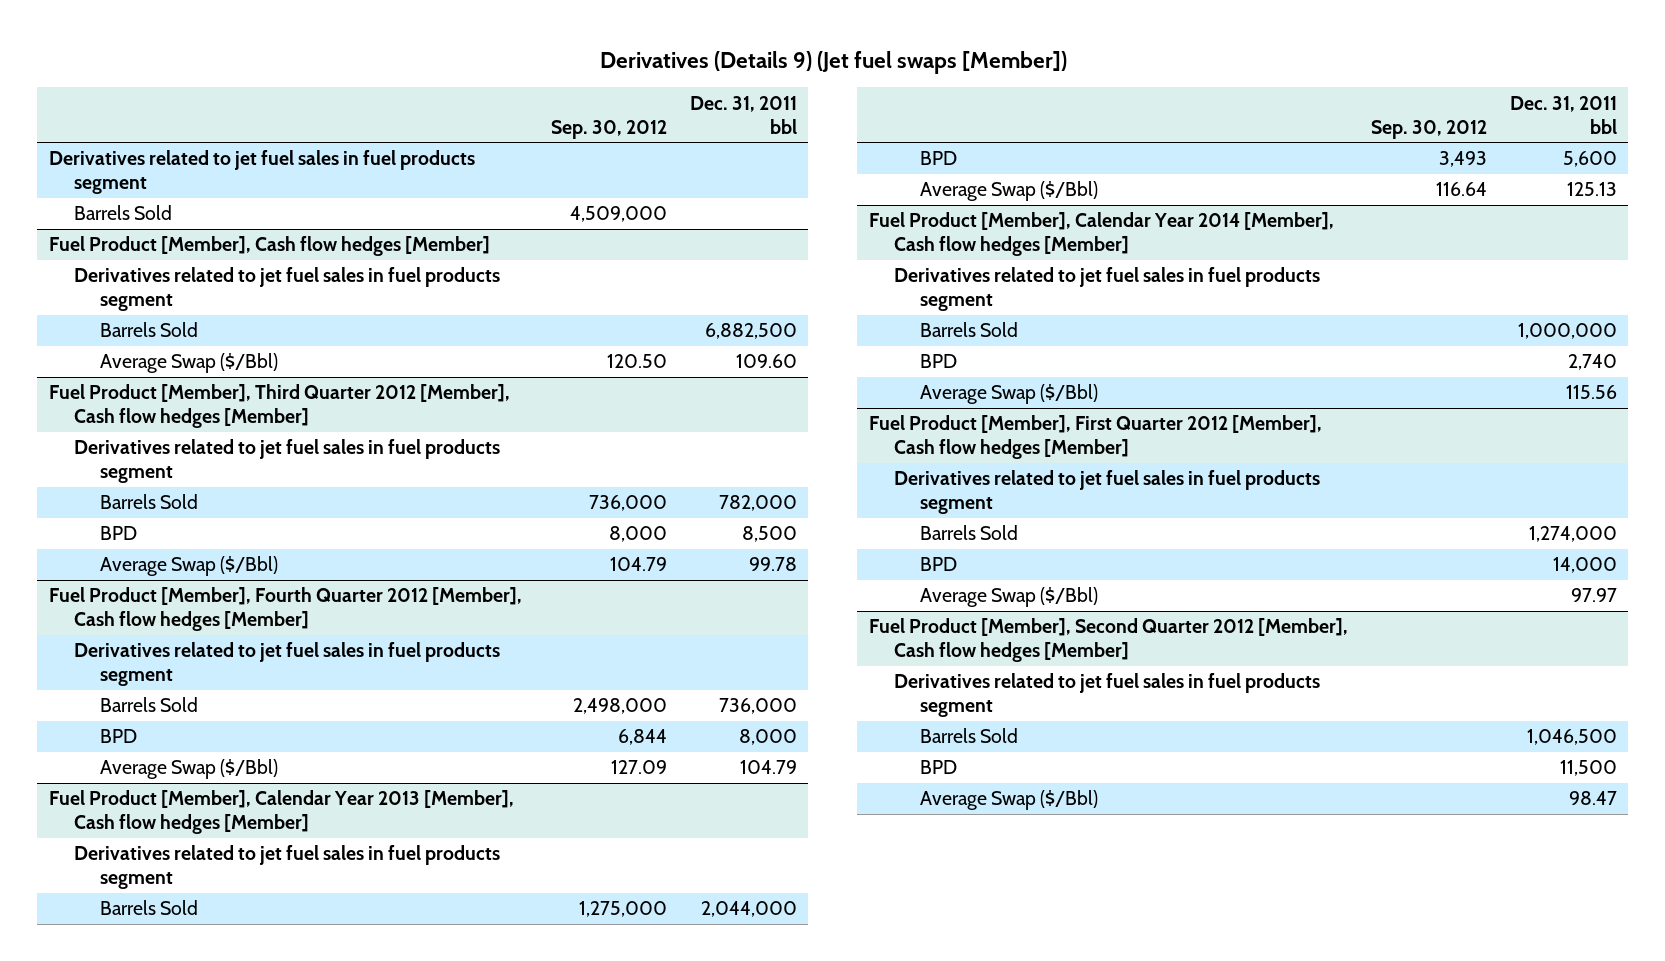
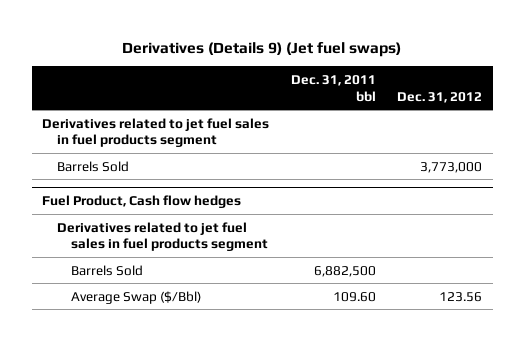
[599,50,1067,74] Derivatives (Details 9) (Jet fuel swaps [Member]) -> [122,41,402,57] Derivatives (Details 9) (Jet fuel swaps)
[550,119,667,139] Sep. 30, 2012 -> none
none -> [397,91,483,103] Dec. 31, 2012
[48,236,490,257] Fuel Product [Member], Cash flow hedges [Member] -> [42,194,242,208] Fuel Product, Cash flow hedges
[48,384,510,429] Fuel Product [Member], Third Quarter 2012 [Member], Cash flow hedges [Member] -> none
[74,439,501,484] Derivatives related to jet fuel sales in fuel products segment -> none
[99,494,198,510] Barrels Sold -> none
[99,526,137,541] BPD -> none
[99,556,278,577] Average Swap ($/Bbl) -> none
[48,587,522,632] Fuel Product [Member], Fourth Quarter 2012 [Member], Cash flow hedges [Member] -> none
[74,642,501,687] Derivatives related to jet fuel sales in fuel products segment -> none
[99,697,198,713] Barrels Sold -> none
[99,729,137,744] BPD -> none
[99,759,278,780] Average Swap ($/Bbl) -> none
[48,790,514,835] Fuel Product [Member], Calendar Year 2013 [Member], Cash flow hedges [Member] -> none
[74,845,501,890] Derivatives related to jet fuel sales in fuel products segment -> none
[99,900,198,916] Barrels Sold -> none
[919,151,957,166] BPD -> none
[919,181,1098,202] Average Swap ($/Bbl) -> none
[868,212,1334,257] Fuel Product [Member], Calendar Year 2014 [Member], Cash flow hedges [Member] -> none
[894,267,1321,312] Derivatives related to jet fuel sales in fuel products segment -> none
[919,322,1018,338] Barrels Sold -> none
[919,354,957,369] BPD -> none
[919,384,1098,405] Average Swap ($/Bbl) -> none
[868,415,1322,460] Fuel Product [Member], First Quarter 2012 [Member], Cash flow hedges [Member] -> none
[894,470,1321,515] Derivatives related to jet fuel sales in fuel products segment -> none
[919,525,1018,541] Barrels Sold -> none
[919,557,957,572] BPD -> none
[919,587,1098,608] Average Swap ($/Bbl) -> none
[868,618,1348,663] Fuel Product [Member], Second Quarter 2012 [Member], Cash flow hedges [Member] -> none
[894,673,1321,718] Derivatives related to jet fuel sales in fuel products segment -> none
[919,728,1018,744] Barrels Sold -> none
[919,760,957,775] BPD -> none
[919,790,1098,811] Average Swap ($/Bbl) -> none

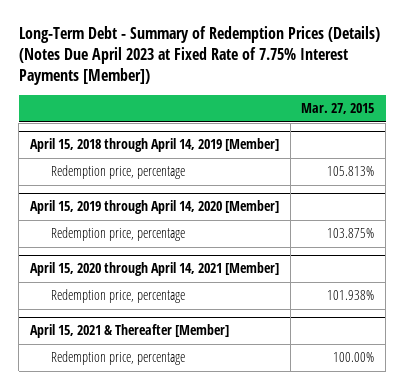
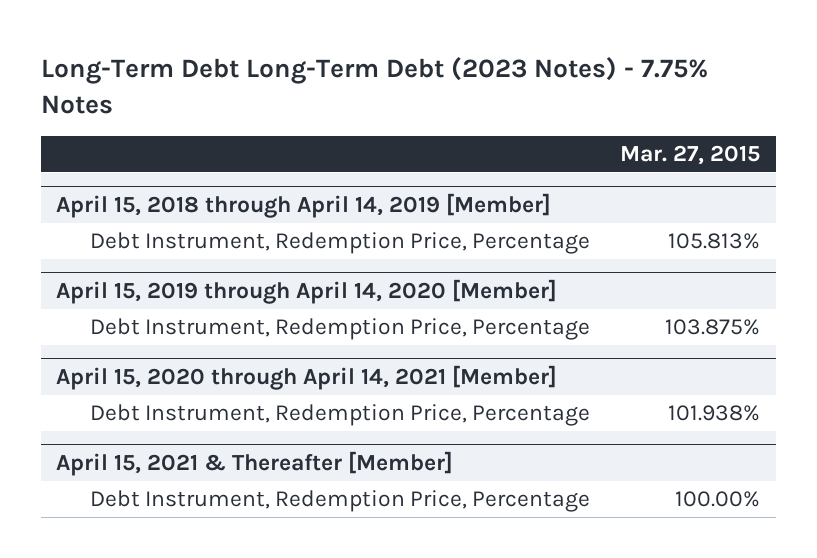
[18,26,380,86] Long-Term Debt - Summary of Redemption Prices (Details) (Notes Due April 2023 at Fixed Rate of 7.75% Interest Payments [Member]) -> [40,56,708,114] Long-Term Debt Long-Term Debt (2023 Notes) - 7.75% Notes
[50,165,185,180] Redemption price, percentage -> [90,232,591,255] Debt Instrument, Redemption Price, Percentage
[50,227,185,242] Redemption price, percentage -> [90,318,591,341] Debt Instrument, Redemption Price, Percentage
[50,289,185,304] Redemption price, percentage -> [90,404,591,427] Debt Instrument, Redemption Price, Percentage
[50,351,185,366] Redemption price, percentage -> [90,490,591,513] Debt Instrument, Redemption Price, Percentage

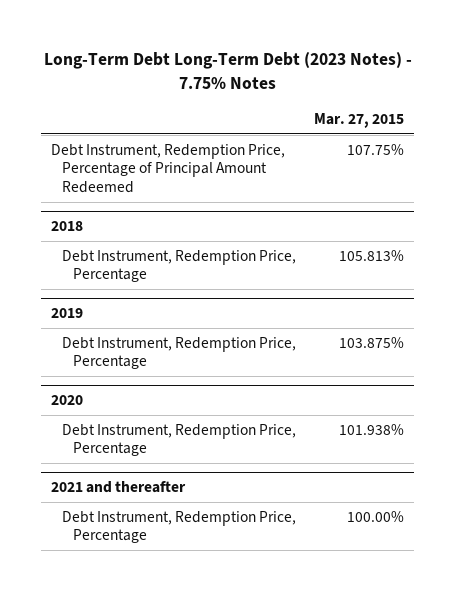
none -> [50,143,285,194] Debt Instrument, Redemption Price, Percentage of Principal Amount Redeemed
[56,193,552,219] April 15, 2018 through April 14, 2019 [Member] -> [50,221,83,232] 2018
[56,279,558,305] April 15, 2019 through April 14, 2020 [Member] -> [50,308,83,319] 2019
[56,365,558,391] April 15, 2020 through April 14, 2021 [Member] -> [50,395,83,406] 2020
[56,451,454,477] April 15, 2021 & Thereafter [Member] -> [50,481,186,494] 2021 and thereafter

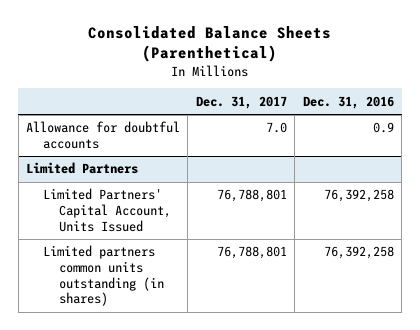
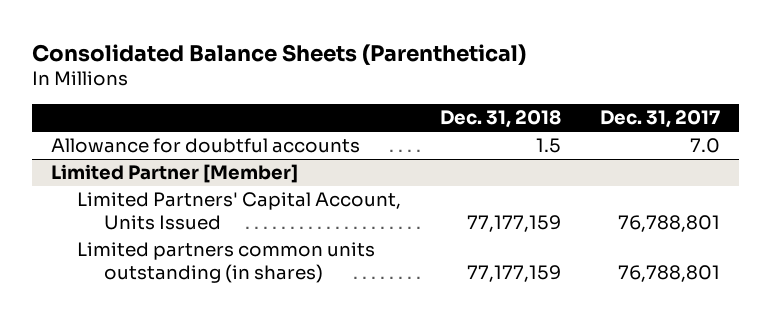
[302,95,394,109] Dec. 31, 2016 -> none
none -> [439,110,561,129] Dec. 31, 2018
[26,162,139,175] Limited Partners -> [51,164,299,184] Limited Partner [Member]

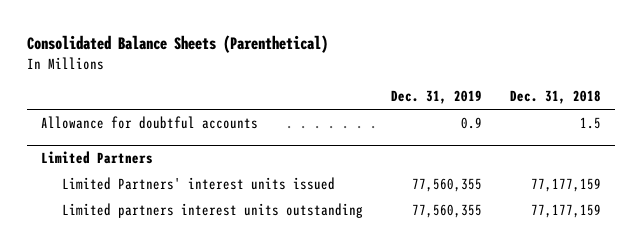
[599,110,720,129] Dec. 31, 2017 -> none
none -> [390,90,482,105] Dec. 31, 2019
[51,164,299,184] Limited Partner [Member] -> [40,151,153,165] Limited Partners
[77,192,402,230] Limited Partners' Capital Account, Units Issued -> [61,177,335,191] Limited Partners' interest units issued
[77,242,376,283] Limited partners common units outstanding (in shares) -> [61,203,363,219] Limited partners interest units outstanding

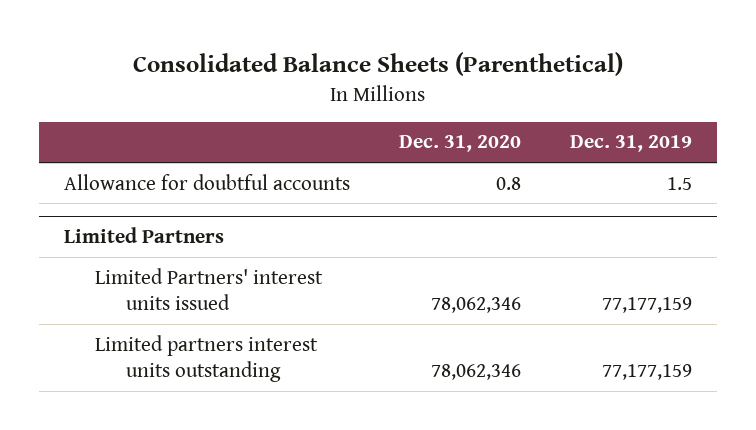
[509,90,601,105] Dec. 31, 2018 -> none
none -> [398,135,521,153] Dec. 31, 2020
[460,117,482,130] 0.9 -> [667,176,693,190] 1.5
[411,178,482,193] 77,560,355 -> [602,297,693,314] 77,177,159
[411,204,482,219] 77,560,355 -> [602,364,693,381] 77,177,159

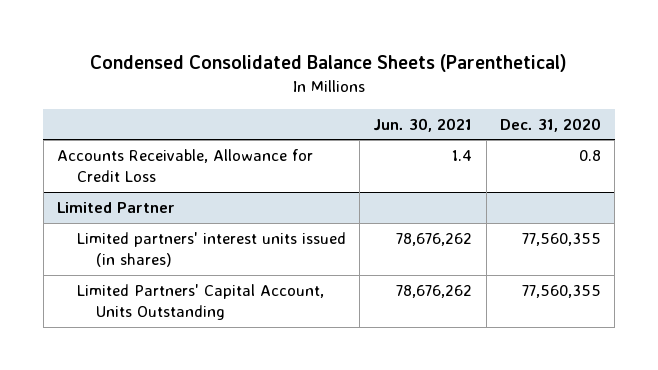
[132,52,623,77] Consolidated Balance Sheets (Parenthetical) -> [90,54,568,73] Condensed Consolidated Balance Sheets (Parenthetical)
[570,135,693,153] Dec. 31, 2019 -> none
none -> [373,117,473,132] Jun. 30, 2021
[63,173,350,190] Allowance for doubtful accounts -> none
none -> [57,149,314,183] Accounts Receivable, Allowance for Credit Loss
[63,227,224,244] Limited Partners -> [57,202,176,214] Limited Partner
[94,267,323,311] Limited Partners' interest units issued -> [76,232,346,268] Limited partners' interest units issued (in shares)
[430,297,521,314] 78,062,346 -> [521,233,601,247] 77,560,355
[94,334,318,383] Limited partners interest units outstanding -> [76,284,324,321] Limited Partners' Capital Account, Units Outstanding
[430,364,521,381] 78,062,346 -> [521,285,601,299] 77,560,355

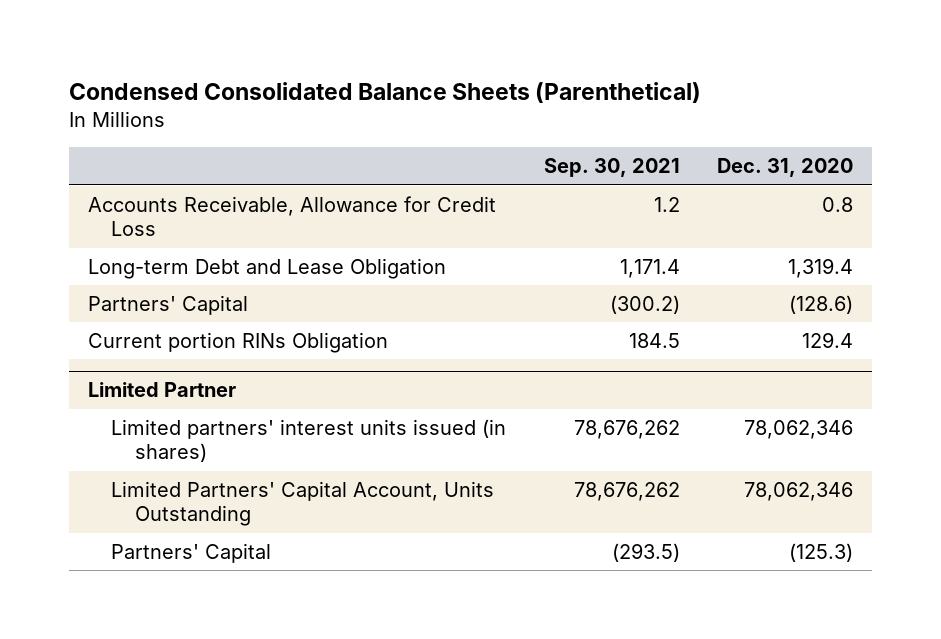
[373,117,473,132] Jun. 30, 2021 -> none
none -> [543,158,680,178] Sep. 30, 2021
none -> [87,258,446,280] Long-term Debt and Lease Obligation
none -> [87,295,248,316] Partners' Capital
none -> [87,332,388,354] Current portion RINs Obligation
[521,233,601,247] 77,560,355 -> [744,420,854,440] 78,062,346
[521,285,601,299] 77,560,355 -> [744,482,854,502] 78,062,346
none -> [111,543,272,564] Partners' Capital

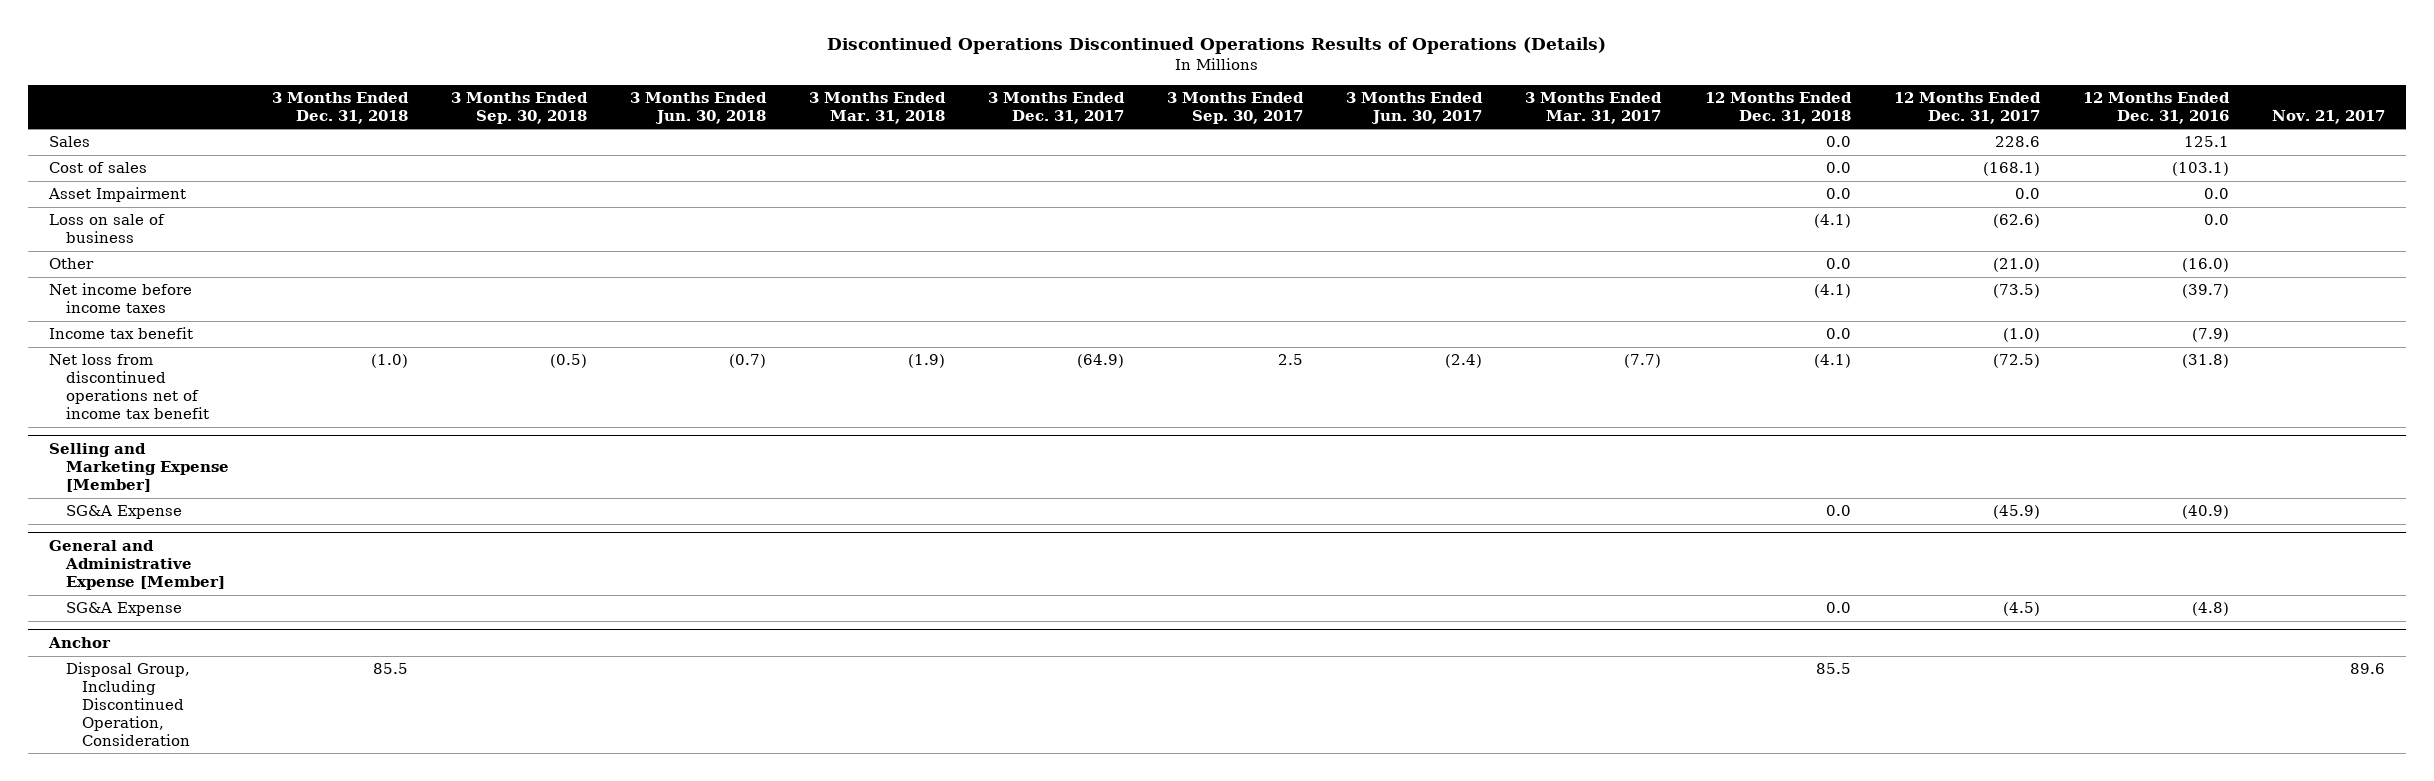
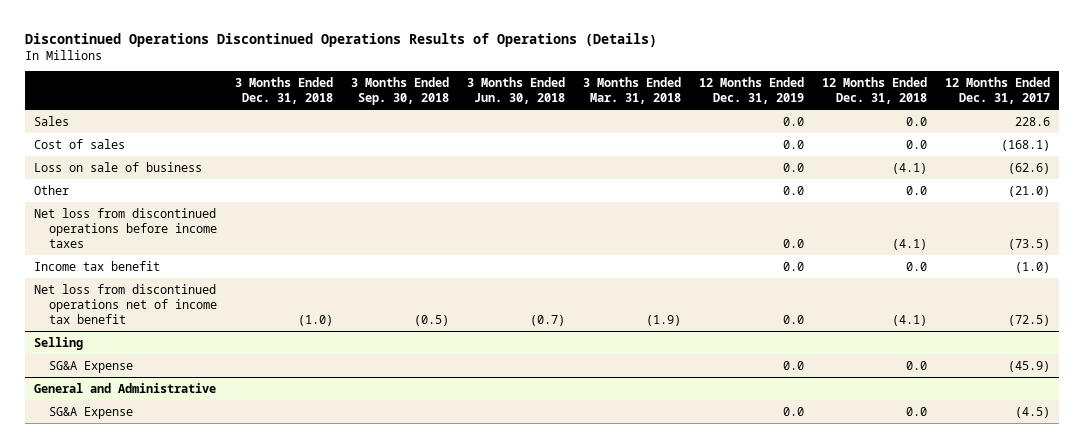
[988,91,1126,124] 3 Months Ended Dec. 31, 2017 -> none
[1167,91,1305,124] 3 Months Ended Sep. 30, 2017 -> none
[1346,91,1484,124] 3 Months Ended Jun. 30, 2017 -> none
[1525,91,1663,124] 3 Months Ended Mar. 31, 2017 -> none
[2082,91,2230,124] 12 Months Ended Dec. 31, 2016 -> none
[2271,109,2385,124] Nov. 21, 2017 -> none
none -> [699,76,805,105] 12 Months Ended Dec. 31, 2019
[48,187,187,203] Asset Impairment -> none
[49,283,193,314] Net income before income taxes -> [34,207,217,248] Net loss from discontinued operations before income taxes
[49,443,229,493] Selling and Marketing Expense [Member] -> [34,336,84,350] Selling
[49,540,225,591] General and Administrative Expense [Member] -> [34,382,217,393] General and Administrative
[48,637,112,649] Anchor -> none
[65,662,190,746] Disposal Group, Including Discontinued Operation, Consideration -> none

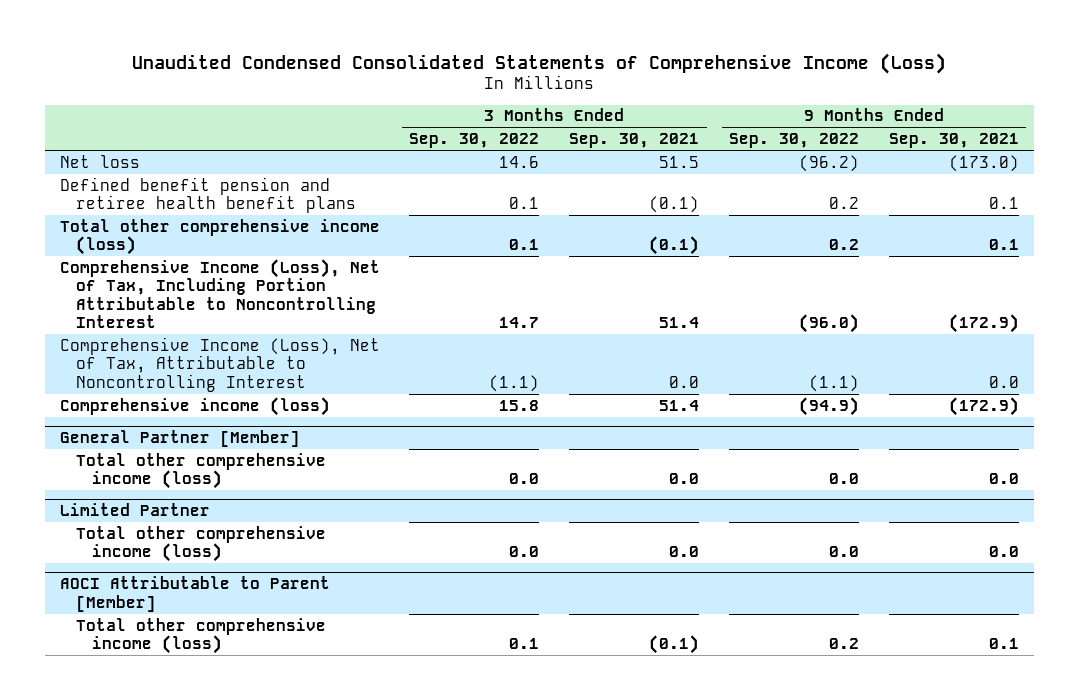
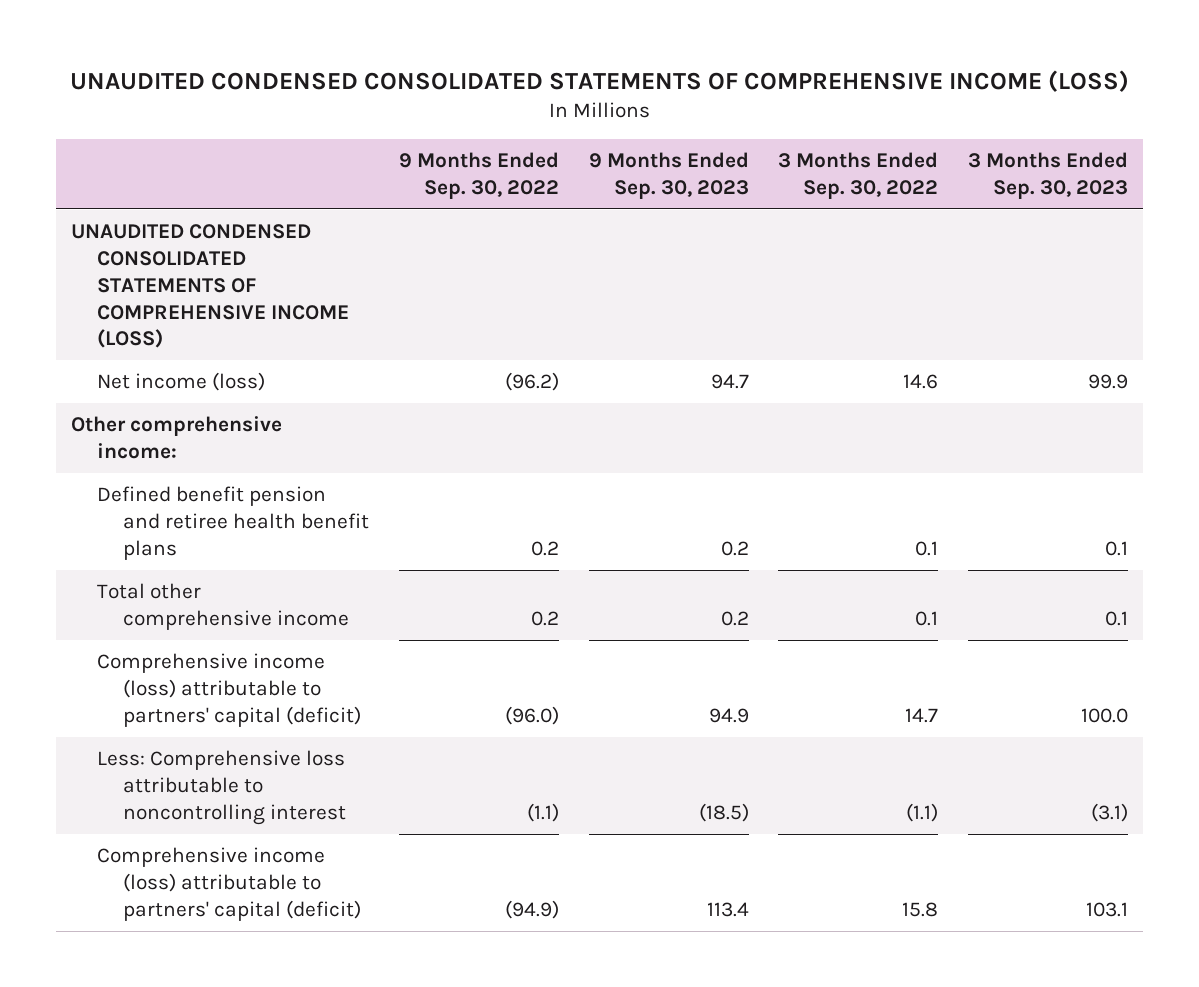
[132,52,947,74] Unaudited Condensed Consolidated Statements of Comprehensive Income (Loss) -> [69,69,1129,92] UNAUDITED CONDENSED CONSOLIDATED STATEMENTS OF COMPREHENSIVE INCOME (LOSS)
[569,133,700,149] Sep. 30, 2021 -> none
[888,133,1019,149] Sep. 30, 2021 -> none
none -> [588,151,749,199] 9 Months Ended Sep. 30, 2023
none -> [968,151,1129,199] 3 Months Ended Sep. 30, 2023
none -> [71,224,349,349] UNAUDITED CONDENSED CONSOLIDATED STATEMENTS OF COMPREHENSIVE INCOME (LOSS)
[59,154,140,168] Net loss -> [96,372,265,392] Net income (loss)
none -> [71,416,283,460] Other comprehensive income:
[59,430,300,448] General Partner [Member] -> none
[76,452,327,490] Total other comprehensive income (loss) -> none
[59,503,210,517] Limited Partner -> none
[76,525,327,563] Total other comprehensive income (loss) -> none
[59,576,330,612] AOCI Attributable to Parent [Member] -> none
[76,617,327,655] Total other comprehensive income (loss) -> none
[59,218,380,256] Total other comprehensive income (loss) -> [96,583,349,631] Total other comprehensive income
[59,258,380,329] Comprehensive Income (Loss), Net of Tax, Including Portion Attributable to Noncontrolling Interest -> [96,653,361,727] Comprehensive income (loss) attributable to partners' capital (deficit)
[59,336,380,392] Comprehensive Income (Loss), Net of Tax, Attributable to Noncontrolling Interest -> [96,750,346,825] Less: Comprehensive loss attributable to noncontrolling interest
[59,396,330,416] Comprehensive income (loss) -> [96,847,361,921] Comprehensive income (loss) attributable to partners' capital (deficit)

